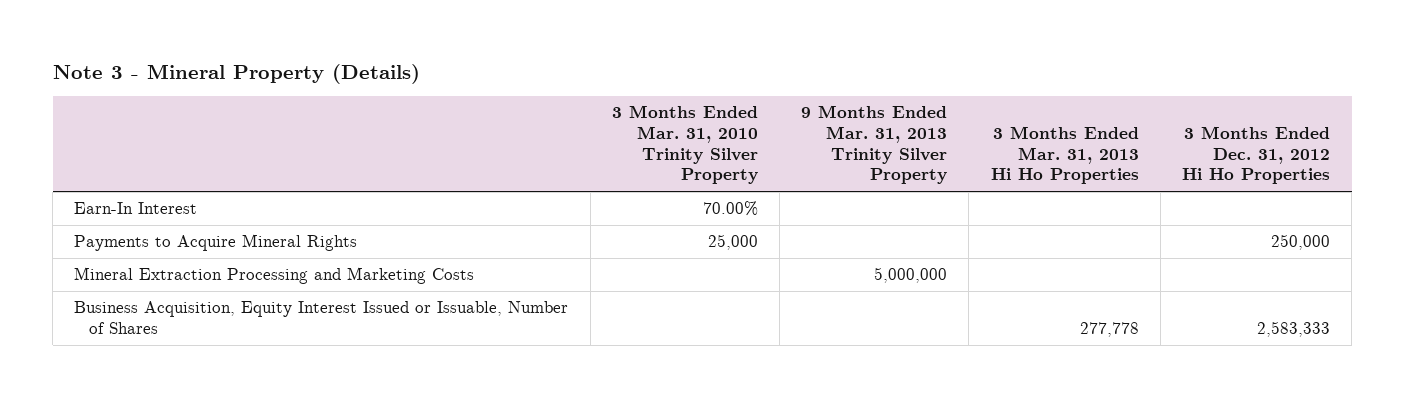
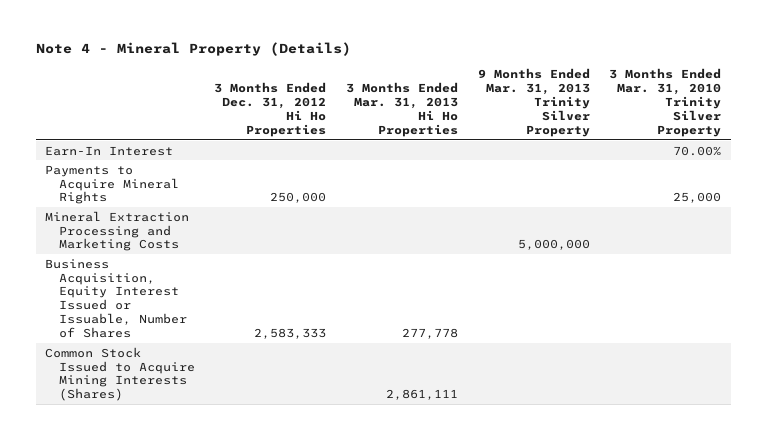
[52,64,420,85] Note 3 - Mineral Property (Details) -> [35,42,351,57] Note 4 - Mineral Property (Details)
none -> [45,346,195,402] Common Stock Issued to Acquire Mining Interests (Shares)

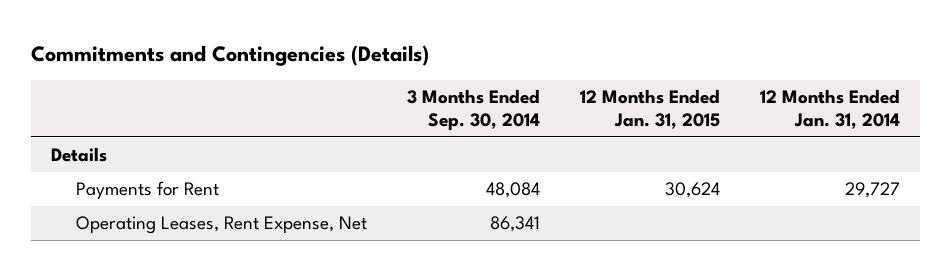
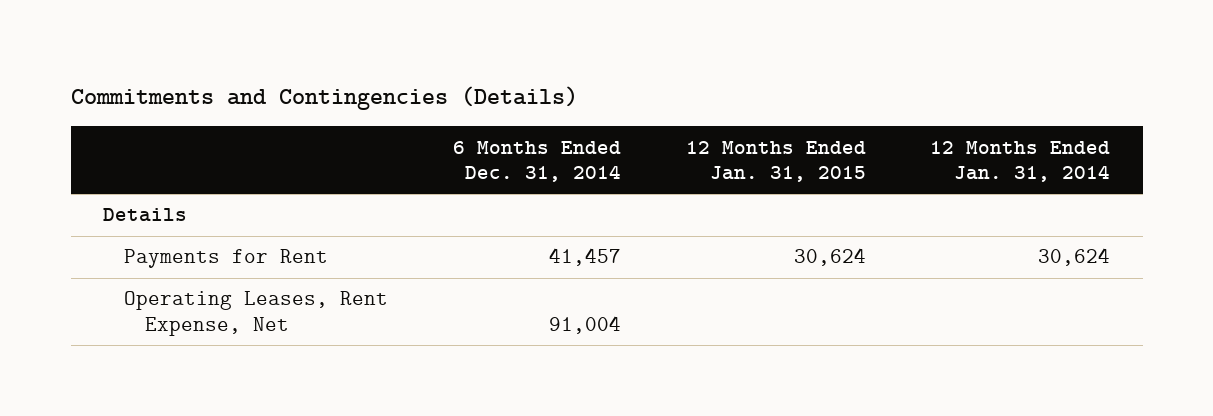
[406,88,540,131] 3 Months Ended Sep. 30, 2014 -> none
none -> [452,140,621,182] 6 Months Ended Dec. 31, 2014
[844,182,900,199] 29,727 -> [1038,248,1111,267] 30,624

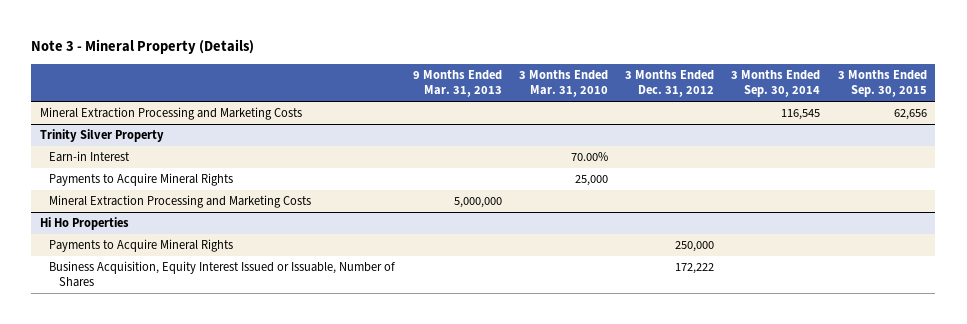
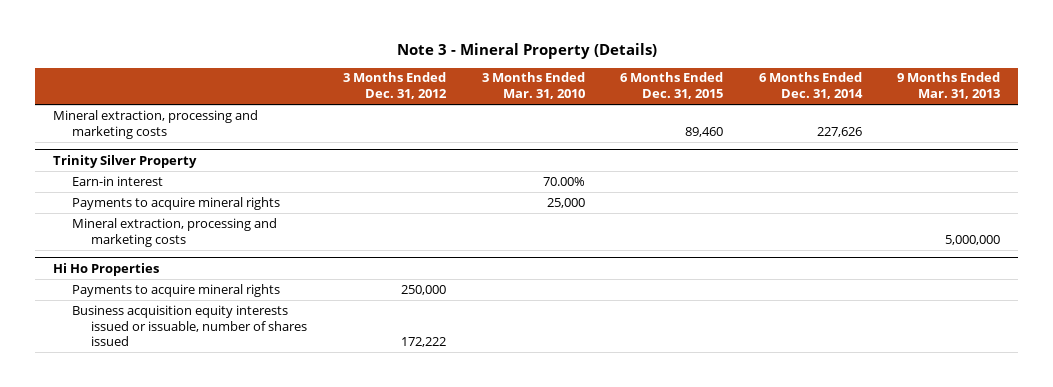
[731,70,821,98] 3 Months Ended Sep. 30, 2014 -> none
[837,70,927,98] 3 Months Ended Sep. 30, 2015 -> none
none -> [620,72,724,100] 6 Months Ended Dec. 31, 2015
none -> [758,72,863,100] 6 Months Ended Dec. 31, 2014
[40,107,303,121] Mineral Extraction Processing and Marketing Costs -> [52,109,258,139] Mineral extraction, processing and marketing costs
[49,151,131,163] Earn-in Interest -> [72,175,164,186] Earn-in interest
[49,173,234,187] Payments to Acquire Mineral Rights -> [72,196,281,210] Payments to acquire mineral rights
[49,195,312,209] Mineral Extraction Processing and Marketing Costs -> [72,217,278,247] Mineral extraction, processing and marketing costs
[49,239,234,253] Payments to Acquire Mineral Rights -> [72,283,281,297] Payments to acquire mineral rights
[49,261,396,288] Business Acquisition, Equity Interest Issued or Issuable, Number of Shares -> [72,304,308,347] Business acquisition equity interests issued or issuable, number of shares issued

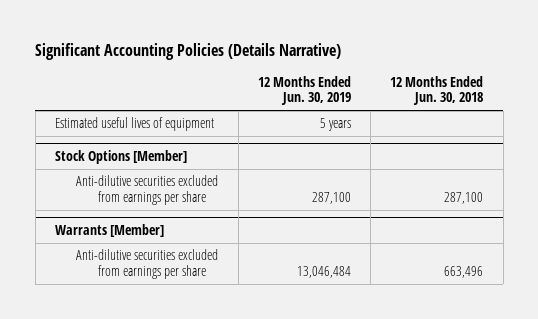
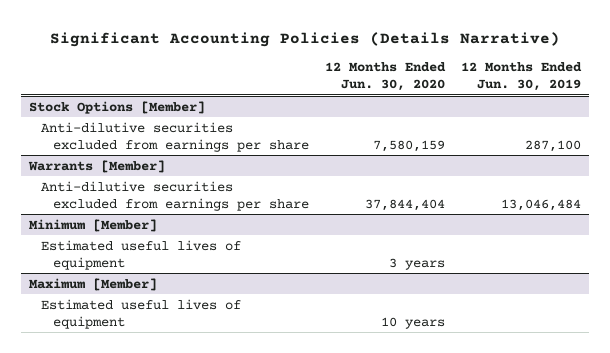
[390,75,484,106] 12 Months Ended Jun. 30, 2018 -> none
none -> [324,62,446,92] 12 Months Ended Jun. 30, 2020
[54,117,214,132] Estimated useful lives of equipment -> none
none -> [29,218,158,232] Minimum [Member]
none -> [40,239,241,270] Estimated useful lives of equipment
none -> [29,277,158,291] Maximum [Member]
none -> [40,298,241,329] Estimated useful lives of equipment

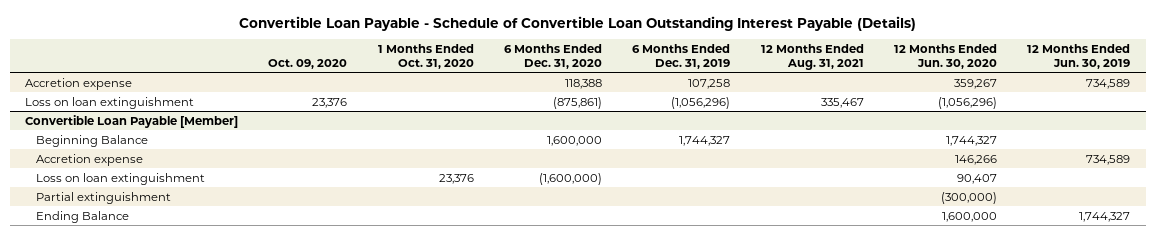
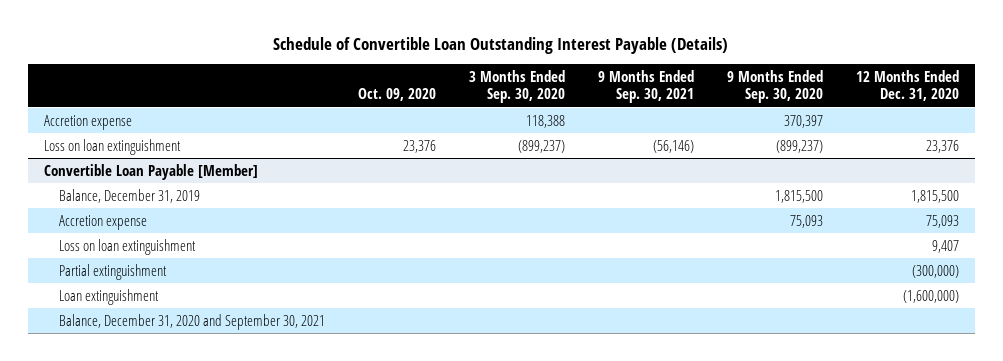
[238,15,916,31] Convertible Loan Payable - Schedule of Convertible Loan Outstanding Interest Payable (Details) -> [273,37,729,55] Schedule of Convertible Loan Outstanding Interest Payable (Details)
[377,44,474,69] 1 Months Ended Oct. 31, 2020 -> none
[503,44,602,69] 6 Months Ended Dec. 31, 2020 -> none
[632,44,731,69] 6 Months Ended Dec. 31, 2019 -> none
[760,44,864,70] 12 Months Ended Aug. 31, 2021 -> none
[893,44,997,69] 12 Months Ended Jun. 30, 2020 -> none
[1027,44,1131,69] 12 Months Ended Jun. 30, 2019 -> none
none -> [469,70,566,104] 3 Months Ended Sep. 30, 2020
none -> [597,70,694,104] 9 Months Ended Sep. 30, 2021
none -> [726,70,823,104] 9 Months Ended Sep. 30, 2020
none -> [855,70,959,102] 12 Months Ended Dec. 31, 2020
[36,134,149,147] Beginning Balance -> [59,188,201,203] Balance, December 31, 2019
none -> [59,288,160,305] Loan extinguishment
[36,210,130,223] Ending Balance -> [59,313,326,330] Balance, December 31, 2020 and September 30, 2021

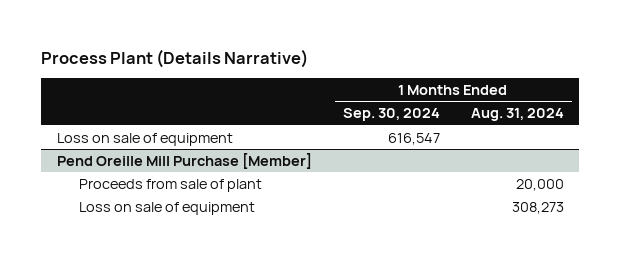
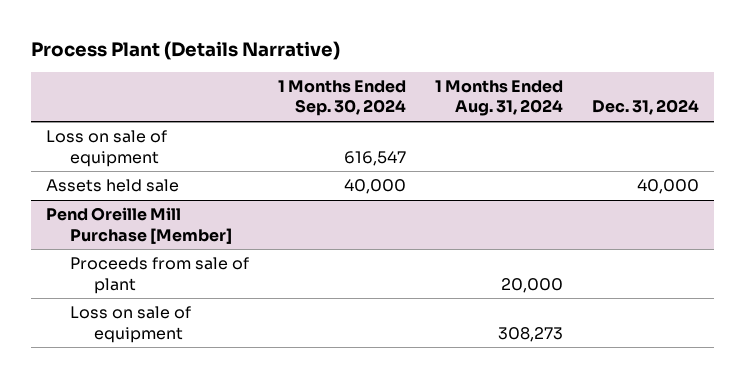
none -> [592,99,700,116] Dec. 31, 2024
none -> [45,179,179,193] Assets held sale

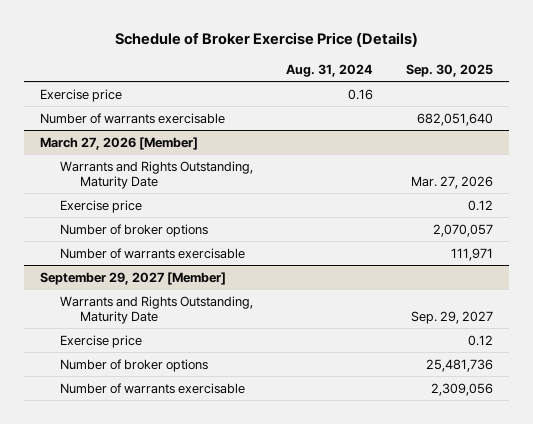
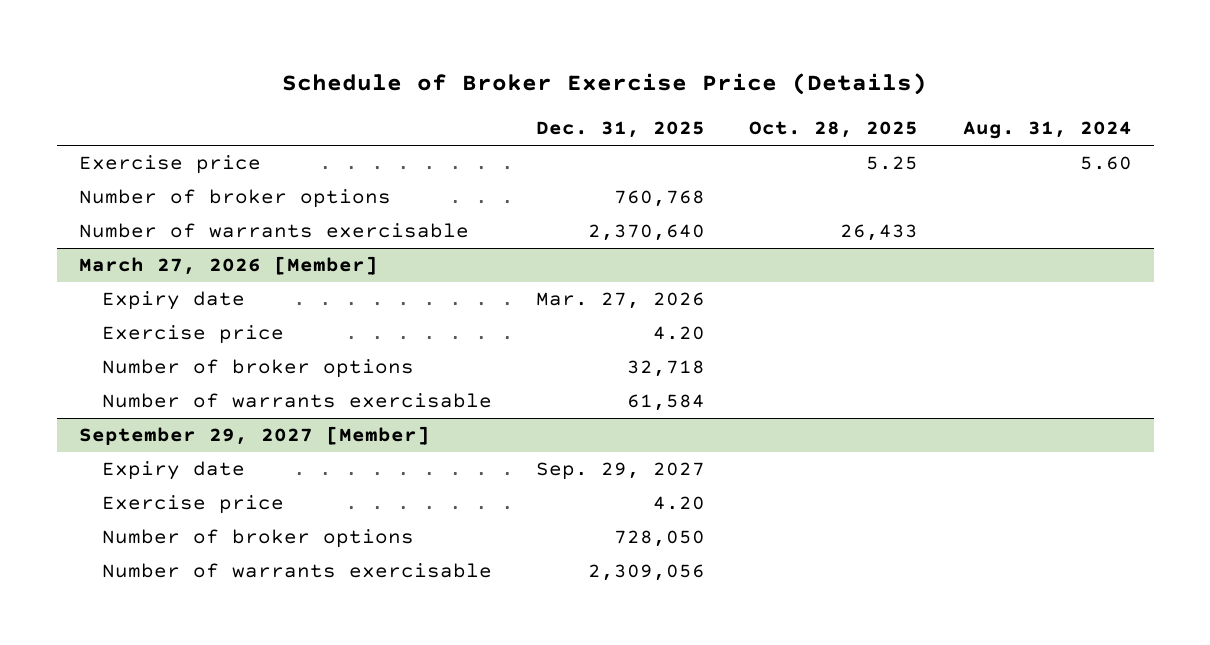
[405,63,493,77] Sep. 30, 2025 -> none
none -> [536,121,706,139] Dec. 31, 2025
none -> [749,121,919,139] Oct. 28, 2025
[347,88,373,100] 0.16 -> [1079,156,1132,171] 5.60
none -> [78,189,391,209] Number of broker options
[59,160,253,189] Warrants and Rights Outstanding, Maturity Date -> [102,291,246,311] Expiry date
[59,295,253,324] Warrants and Rights Outstanding, Maturity Date -> [102,461,246,481] Expiry date

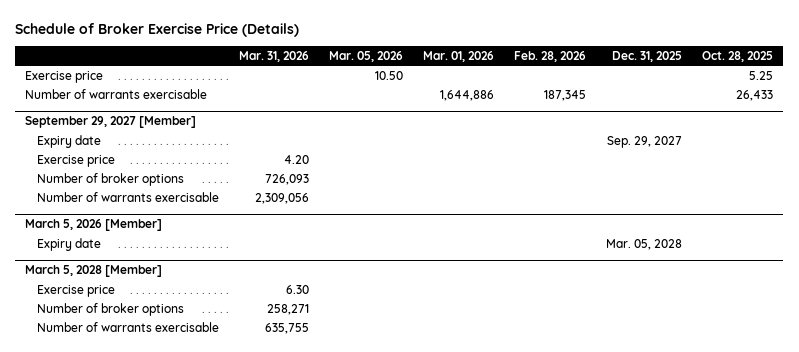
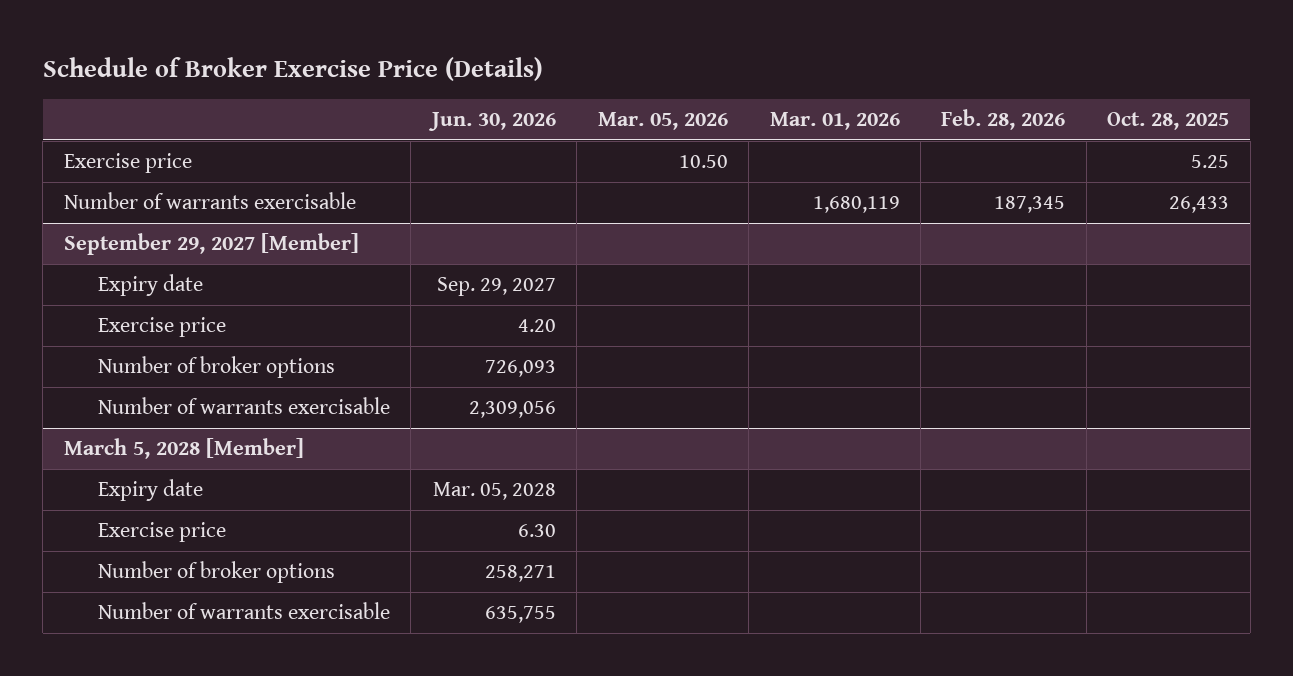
[239,50,310,62] Mar. 31, 2026 -> none
[612,50,683,62] Dec. 31, 2025 -> none
none -> [427,112,556,132] Jun. 30, 2026
[440,89,495,101] 1,644,886 -> [812,196,900,214] 1,680,119
[25,219,163,232] March 5, 2026 [Member] -> none
[37,237,102,251] Expiry date -> none
none -> [98,479,204,502] Expiry date

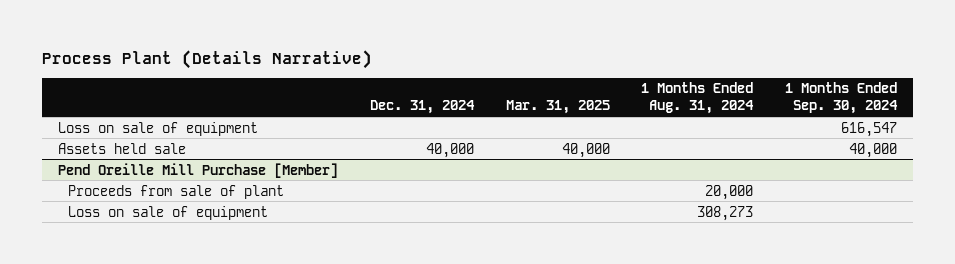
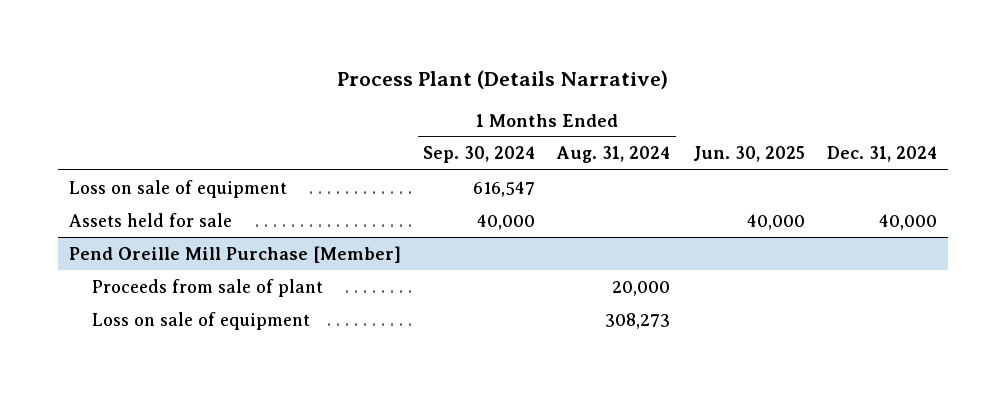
[505,100,610,115] Mar. 31, 2025 -> none
none -> [692,146,805,163] Jun. 30, 2025
[58,142,187,154] Assets held sale -> [68,212,232,227] Assets held for sale

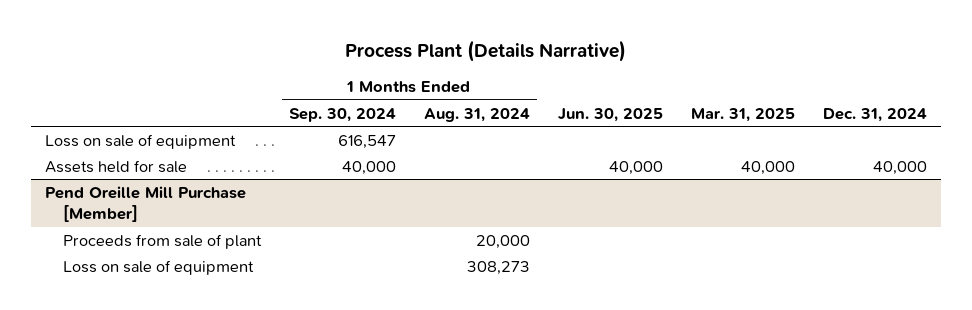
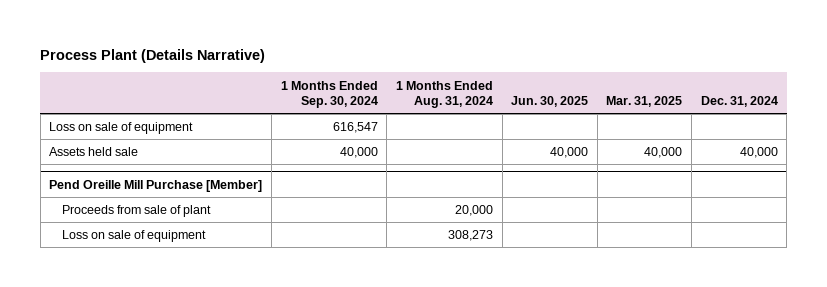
[44,159,187,173] Assets held for sale -> [49,147,139,157] Assets held sale

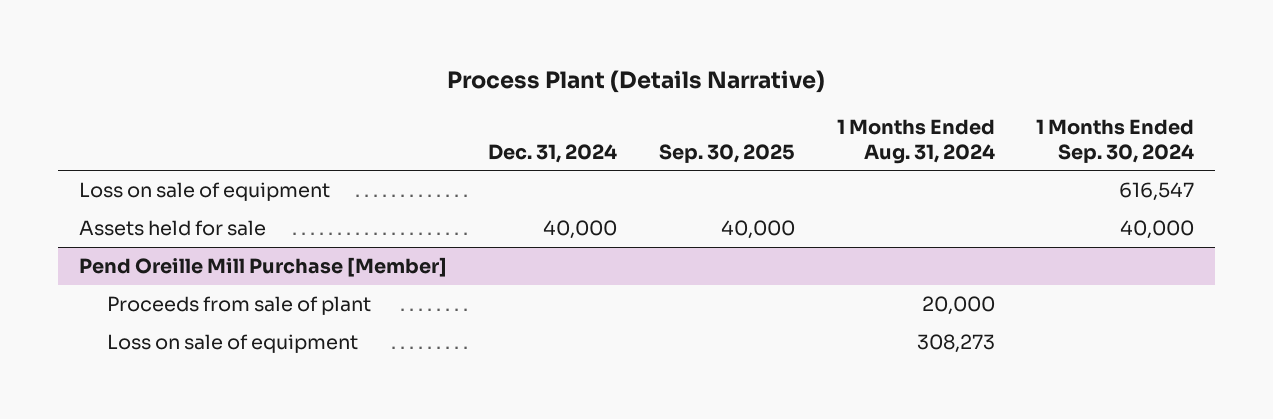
[511,96,589,108] Jun. 30, 2025 -> none
[606,96,683,108] Mar. 31, 2025 -> none
none -> [658,143,795,163] Sep. 30, 2025
[49,147,139,157] Assets held sale -> [78,219,266,236] Assets held for sale

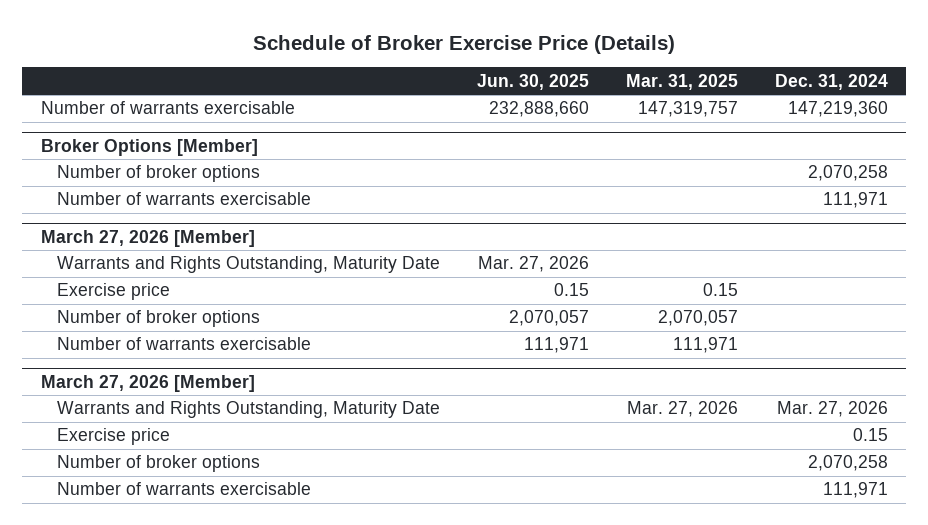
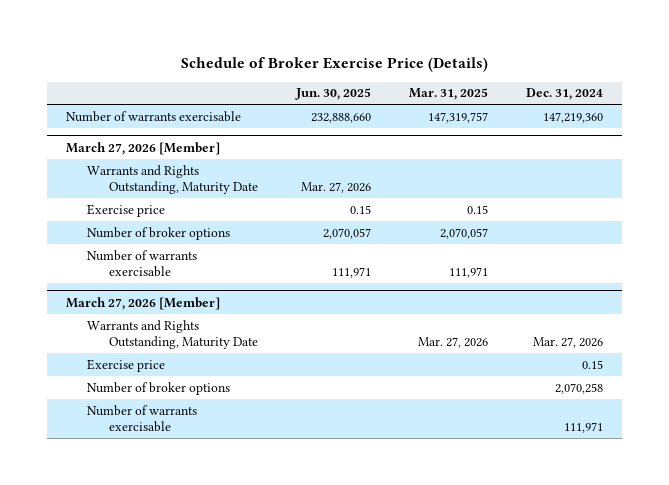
[40,138,258,156] Broker Options [Member] -> none
[57,165,261,183] Number of broker options -> none
[57,192,312,206] Number of warrants exercisable -> none

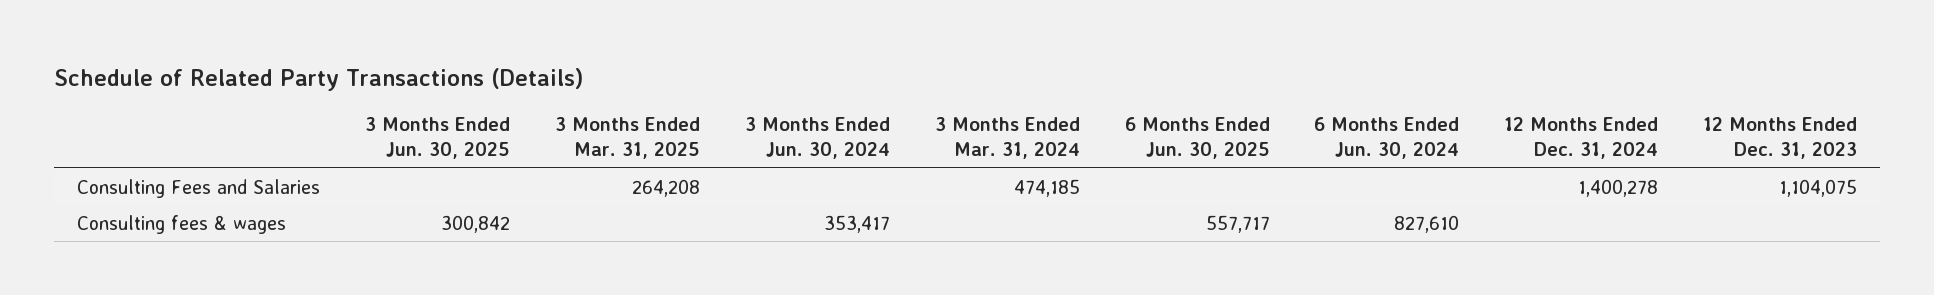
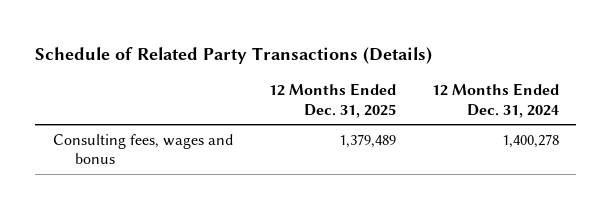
[364,117,510,160] 3 Months Ended Jun. 30, 2025 -> none
[554,117,700,160] 3 Months Ended Mar. 31, 2025 -> none
[744,117,890,160] 3 Months Ended Jun. 30, 2024 -> none
[934,117,1080,160] 3 Months Ended Mar. 31, 2024 -> none
[1124,117,1270,160] 6 Months Ended Jun. 30, 2025 -> none
[1314,117,1460,160] 6 Months Ended Jun. 30, 2024 -> none
[1703,117,1858,160] 12 Months Ended Dec. 31, 2023 -> none
none -> [268,83,396,118] 12 Months Ended Dec. 31, 2025
[76,215,286,235] Consulting fees & wages -> none
[76,179,320,199] Consulting Fees and Salaries -> [52,134,233,165] Consulting fees, wages and bonus

